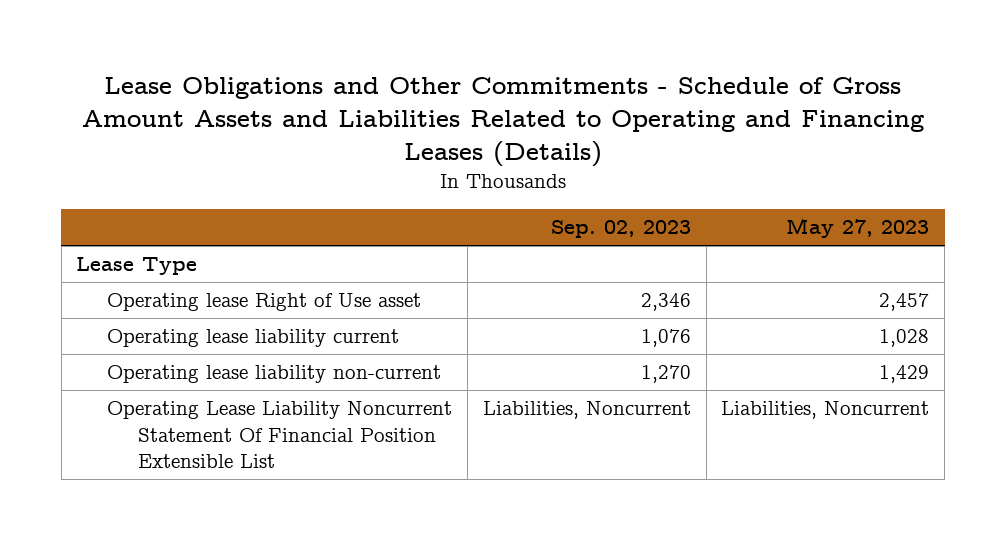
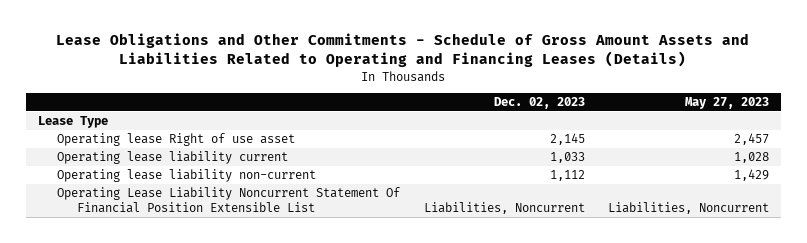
[550,220,691,239] Sep. 02, 2023 -> none
none -> [493,97,585,110] Dec. 02, 2023
[107,293,422,312] Operating lease Right of Use asset -> [57,133,296,147] Operating lease Right of use asset

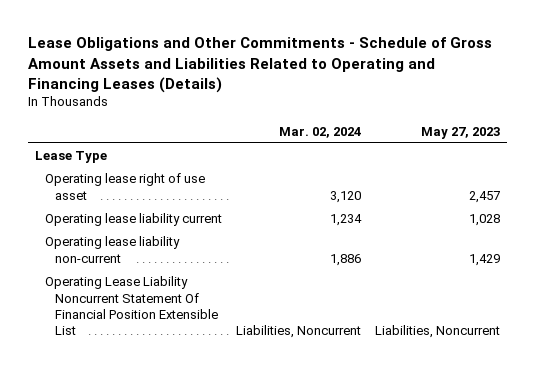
[493,97,585,110] Dec. 02, 2023 -> none
none -> [279,126,362,138] Mar. 02, 2024
[57,133,296,147] Operating lease Right of use asset -> [45,173,206,200] Operating lease right of use asset

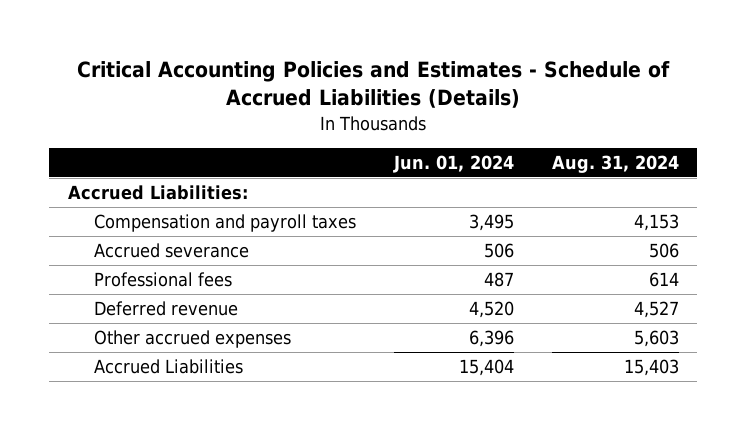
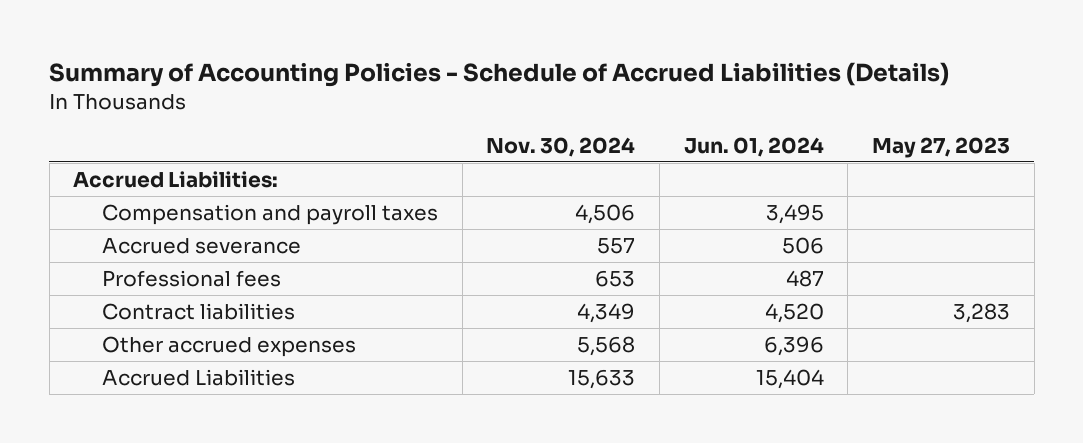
[77,61,671,109] Critical Accounting Policies and Estimates - Schedule of Accrued Liabilities (Details) -> [49,61,950,87] Summary of Accounting Policies - Schedule of Accrued Liabilities (Details)
[551,154,679,173] Aug. 31, 2024 -> none
none -> [486,136,636,157] Nov. 30, 2024
none -> [871,136,1010,158] May 27, 2023
[94,301,239,317] Deferred revenue -> [102,302,296,320] Contract liabilities

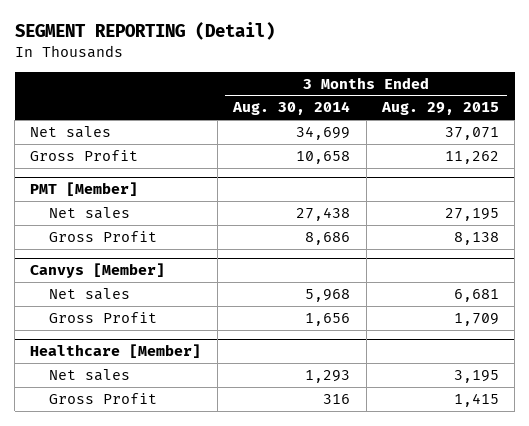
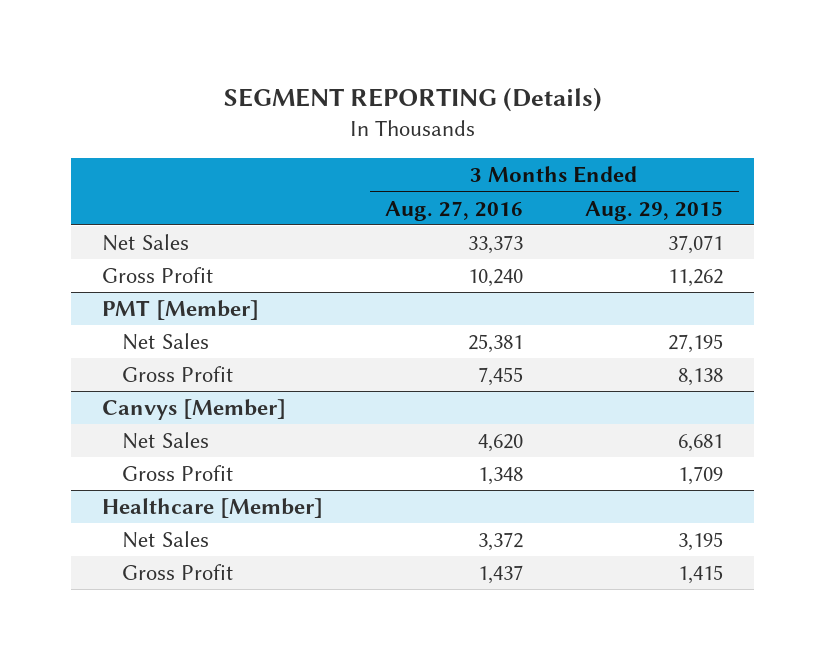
[14,22,275,41] SEGMENT REPORTING (Detail) -> [223,86,602,112] SEGMENT REPORTING (Details)
[232,101,351,116] Aug. 30, 2014 -> none
none -> [385,200,524,221] Aug. 27, 2016
[30,125,112,138] Net sales -> [102,233,190,251] Net Sales
[48,206,130,219] Net sales -> [121,332,209,350] Net Sales
[48,287,130,300] Net sales -> [121,431,209,449] Net Sales
[48,368,130,381] Net sales -> [121,530,209,548] Net Sales

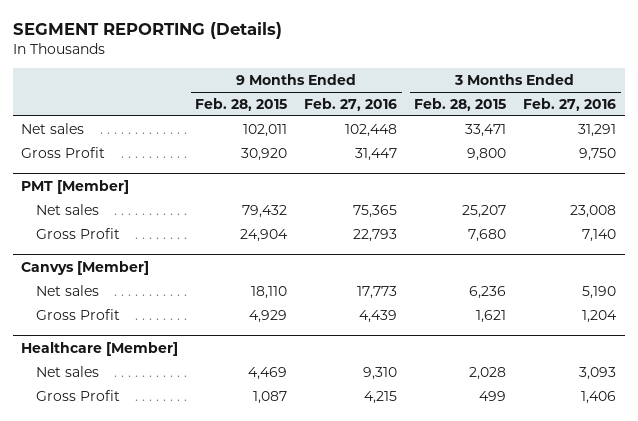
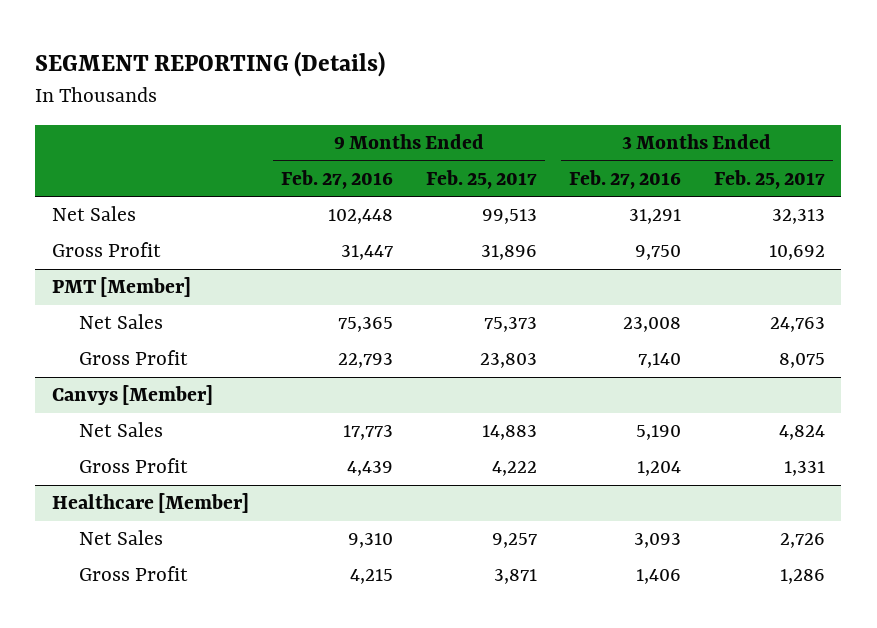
[195,98,288,112] Feb. 28, 2015 -> none
[414,98,507,112] Feb. 28, 2015 -> none
none -> [425,170,537,190] Feb. 25, 2017
none -> [714,170,826,190] Feb. 25, 2017
[21,122,85,134] Net sales -> [51,206,136,222] Net Sales
[36,203,100,215] Net sales -> [78,314,163,330] Net Sales
[36,284,100,296] Net sales -> [78,422,163,438] Net Sales
[36,365,100,377] Net sales -> [78,530,163,546] Net Sales

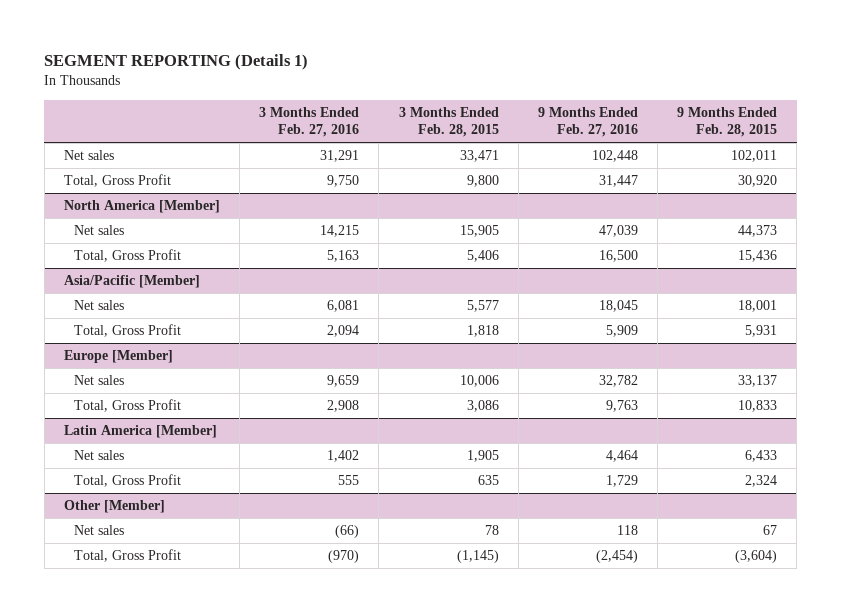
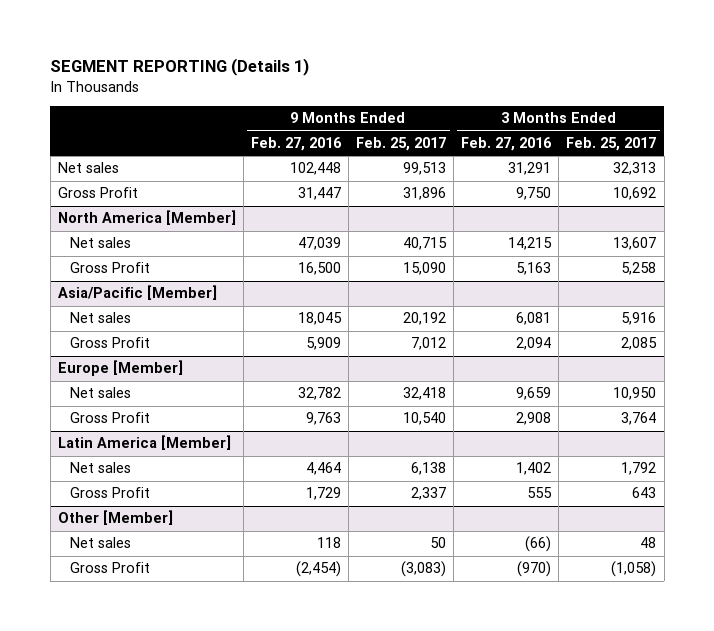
[398,106,499,138] 3 Months Ended Feb. 28, 2015 -> none
[677,106,778,138] 9 Months Ended Feb. 28, 2015 -> none
none -> [356,136,447,151] Feb. 25, 2017
none -> [566,136,657,151] Feb. 25, 2017
[63,174,171,188] Total, Gross Profit -> [57,187,138,199] Gross Profit
[74,249,182,263] Total, Gross Profit -> [70,262,151,274] Gross Profit
[74,324,182,338] Total, Gross Profit -> [70,337,151,349] Gross Profit
[74,399,182,413] Total, Gross Profit -> [70,412,151,424] Gross Profit
[74,474,182,488] Total, Gross Profit -> [70,487,151,499] Gross Profit
[74,549,182,563] Total, Gross Profit -> [70,562,151,574] Gross Profit

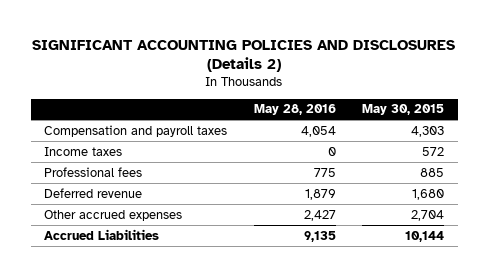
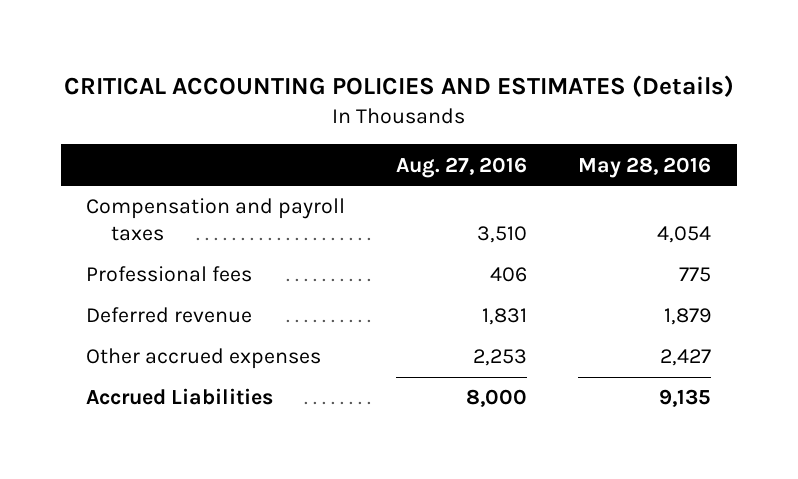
[32,40,456,73] SIGNIFICANT ACCOUNTING POLICIES AND DISCLOSURES (Details 2) -> [63,75,734,98] CRITICAL ACCOUNTING POLICIES AND ESTIMATES (Details)
[362,104,445,116] May 30, 2015 -> none
none -> [396,156,528,178] Aug. 27, 2016
[44,146,123,156] Income taxes -> none

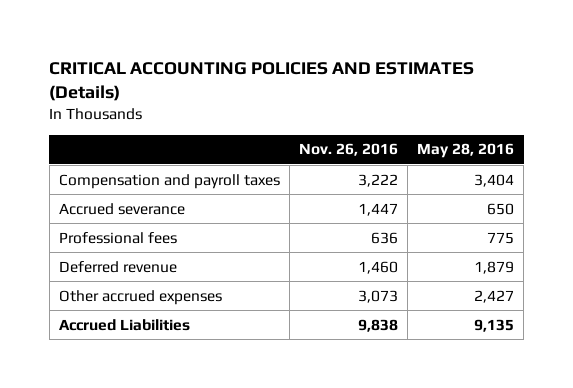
[396,156,528,178] Aug. 27, 2016 -> none
none -> [299,143,399,157] Nov. 26, 2016
[657,226,712,244] 4,054 -> [474,173,515,187] 3,404
none -> [58,202,185,215] Accrued severance

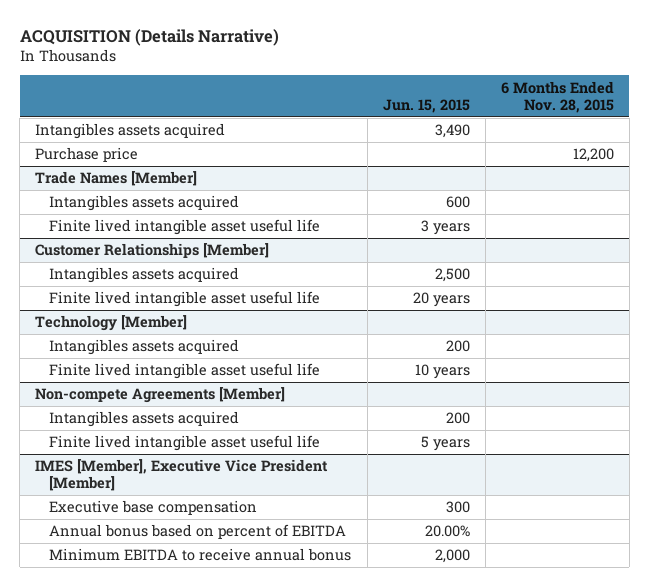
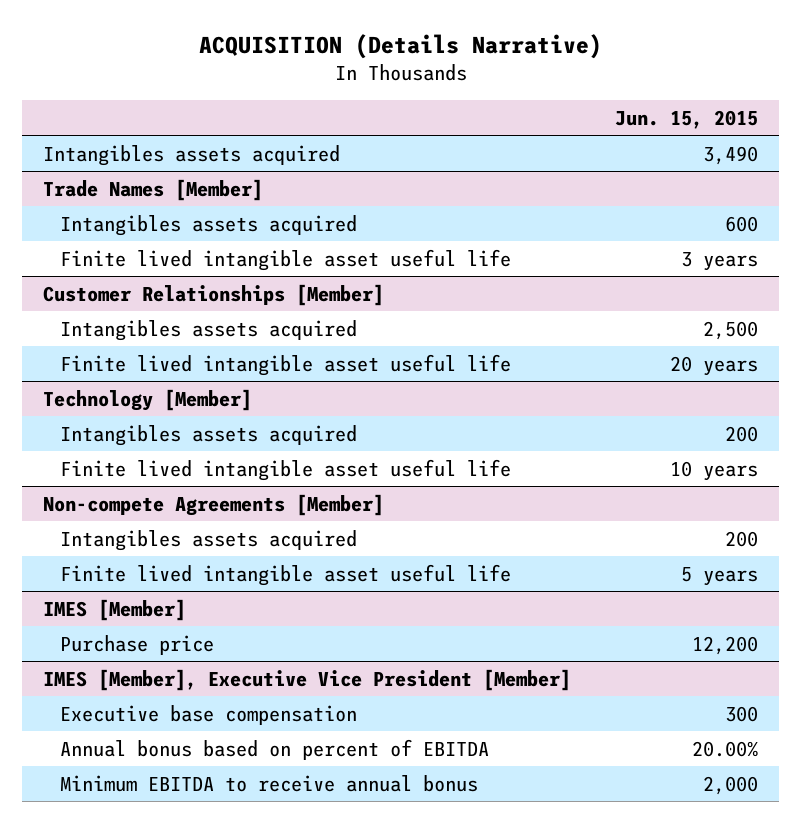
[500,80,614,113] 6 Months Ended Nov. 28, 2015 -> none
[35,147,139,163] Purchase price -> none
none -> [43,598,187,621] IMES [Member]
none -> [59,634,214,655] Purchase price

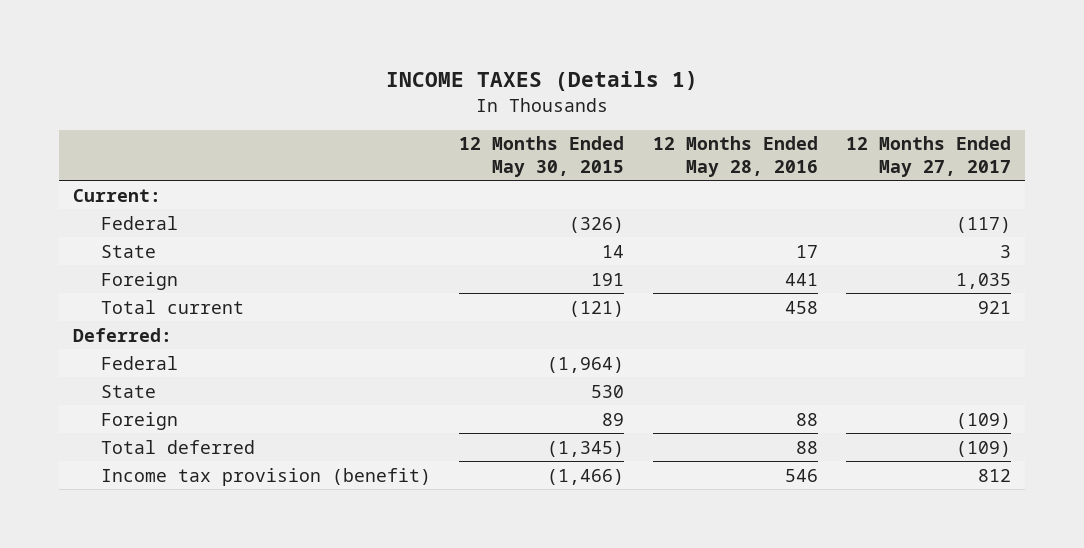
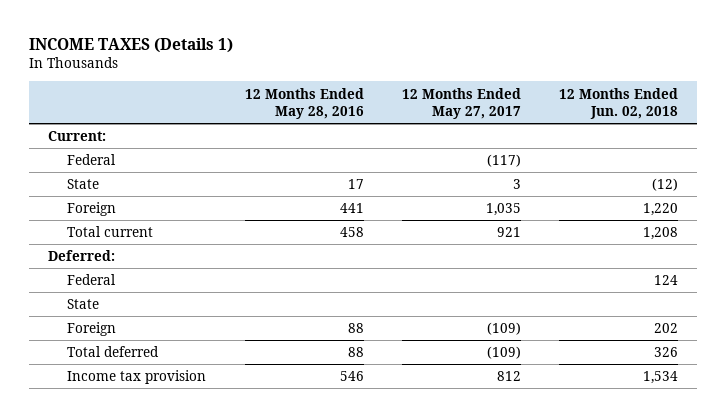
[459,136,625,177] 12 Months Ended May 30, 2015 -> none
none -> [558,87,678,119] 12 Months Ended Jun. 02, 2018
[101,467,432,486] Income tax provision (benefit) -> [67,370,207,385] Income tax provision

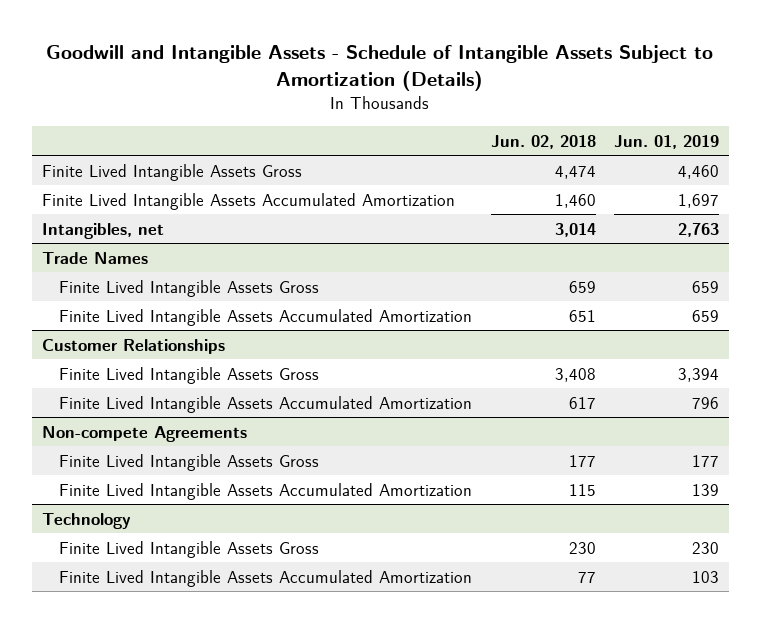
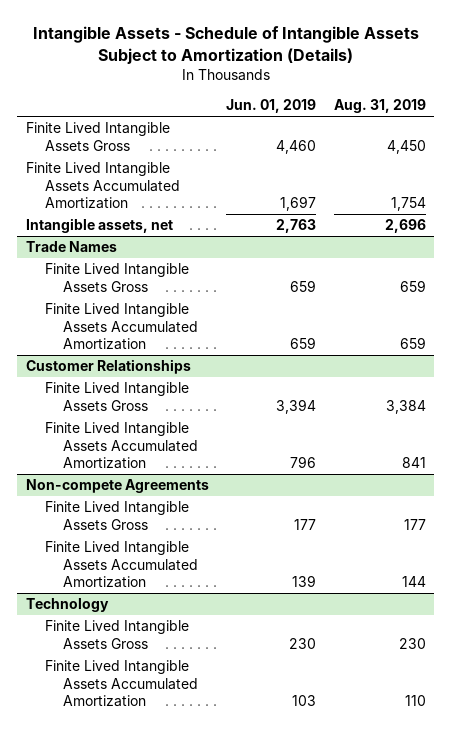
[46,45,714,91] Goodwill and Intangible Assets - Schedule of Intangible Assets Subject to Amortization (Details) -> [32,25,419,64] Intangible Assets - Schedule of Intangible Assets Subject to Amortization (Details)
[490,134,596,149] Jun. 02, 2018 -> none
none -> [333,99,426,114] Aug. 31, 2019
[41,222,164,239] Intangibles, net -> [25,218,173,234] Intangible assets, net

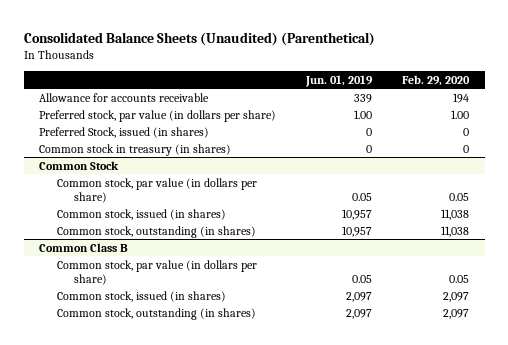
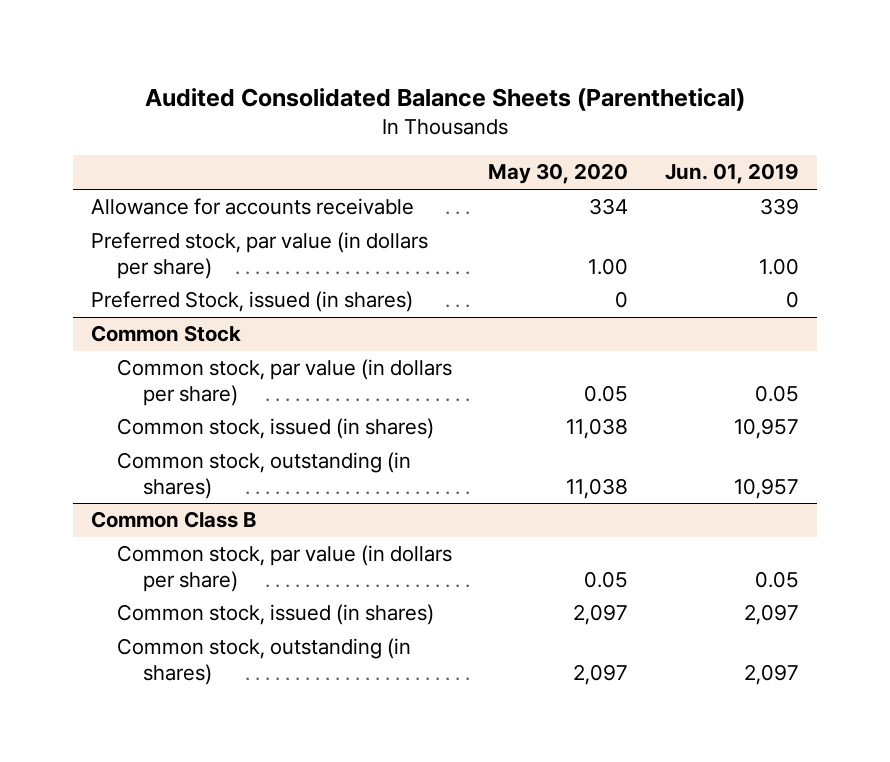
[23,31,375,46] Consolidated Balance Sheets (Unaudited) (Parenthetical) -> [144,87,745,111] Audited Consolidated Balance Sheets (Parenthetical)
[402,74,471,86] Feb. 29, 2020 -> none
none -> [488,163,629,185] May 30, 2020
[38,143,231,156] Common stock in treasury (in shares) -> none

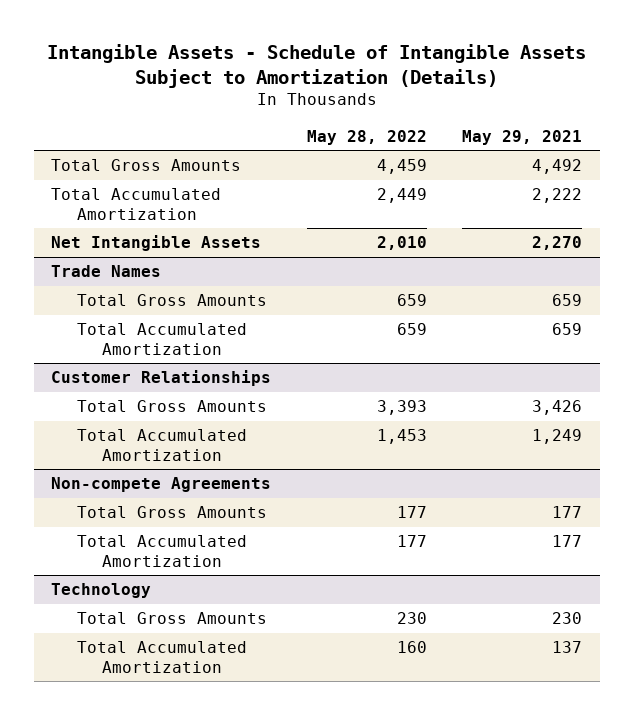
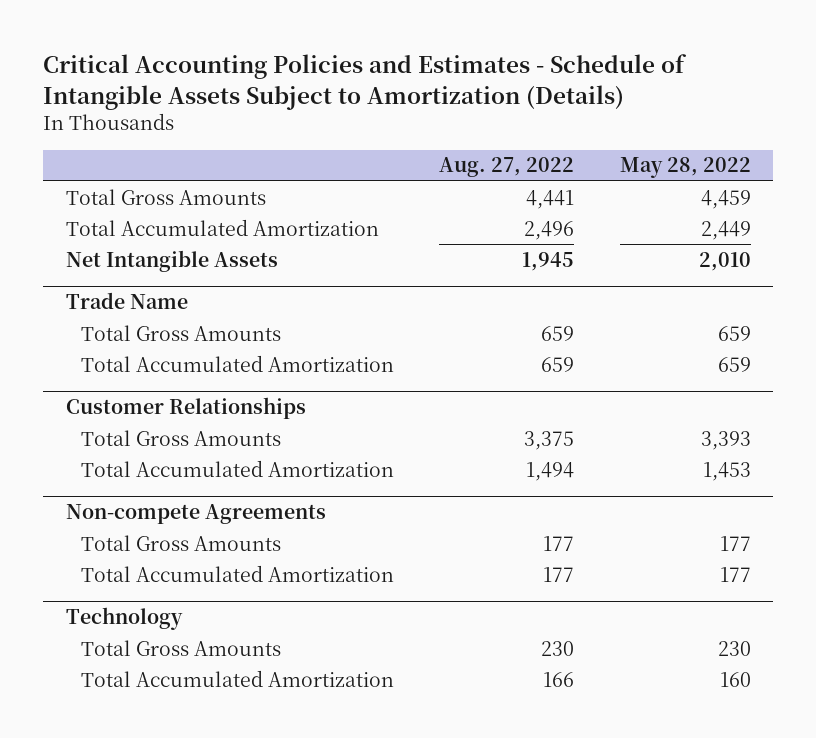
[46,43,586,88] Intangible Assets - Schedule of Intangible Assets Subject to Amortization (Details) -> [42,54,687,110] Critical Accounting Policies and Estimates - Schedule of Intangible Assets Subject to Amortization (Details)
[462,129,583,145] May 29, 2021 -> none
none -> [439,157,575,178] Aug. 27, 2022
[51,265,162,278] Trade Names -> [65,292,188,310] Trade Name

